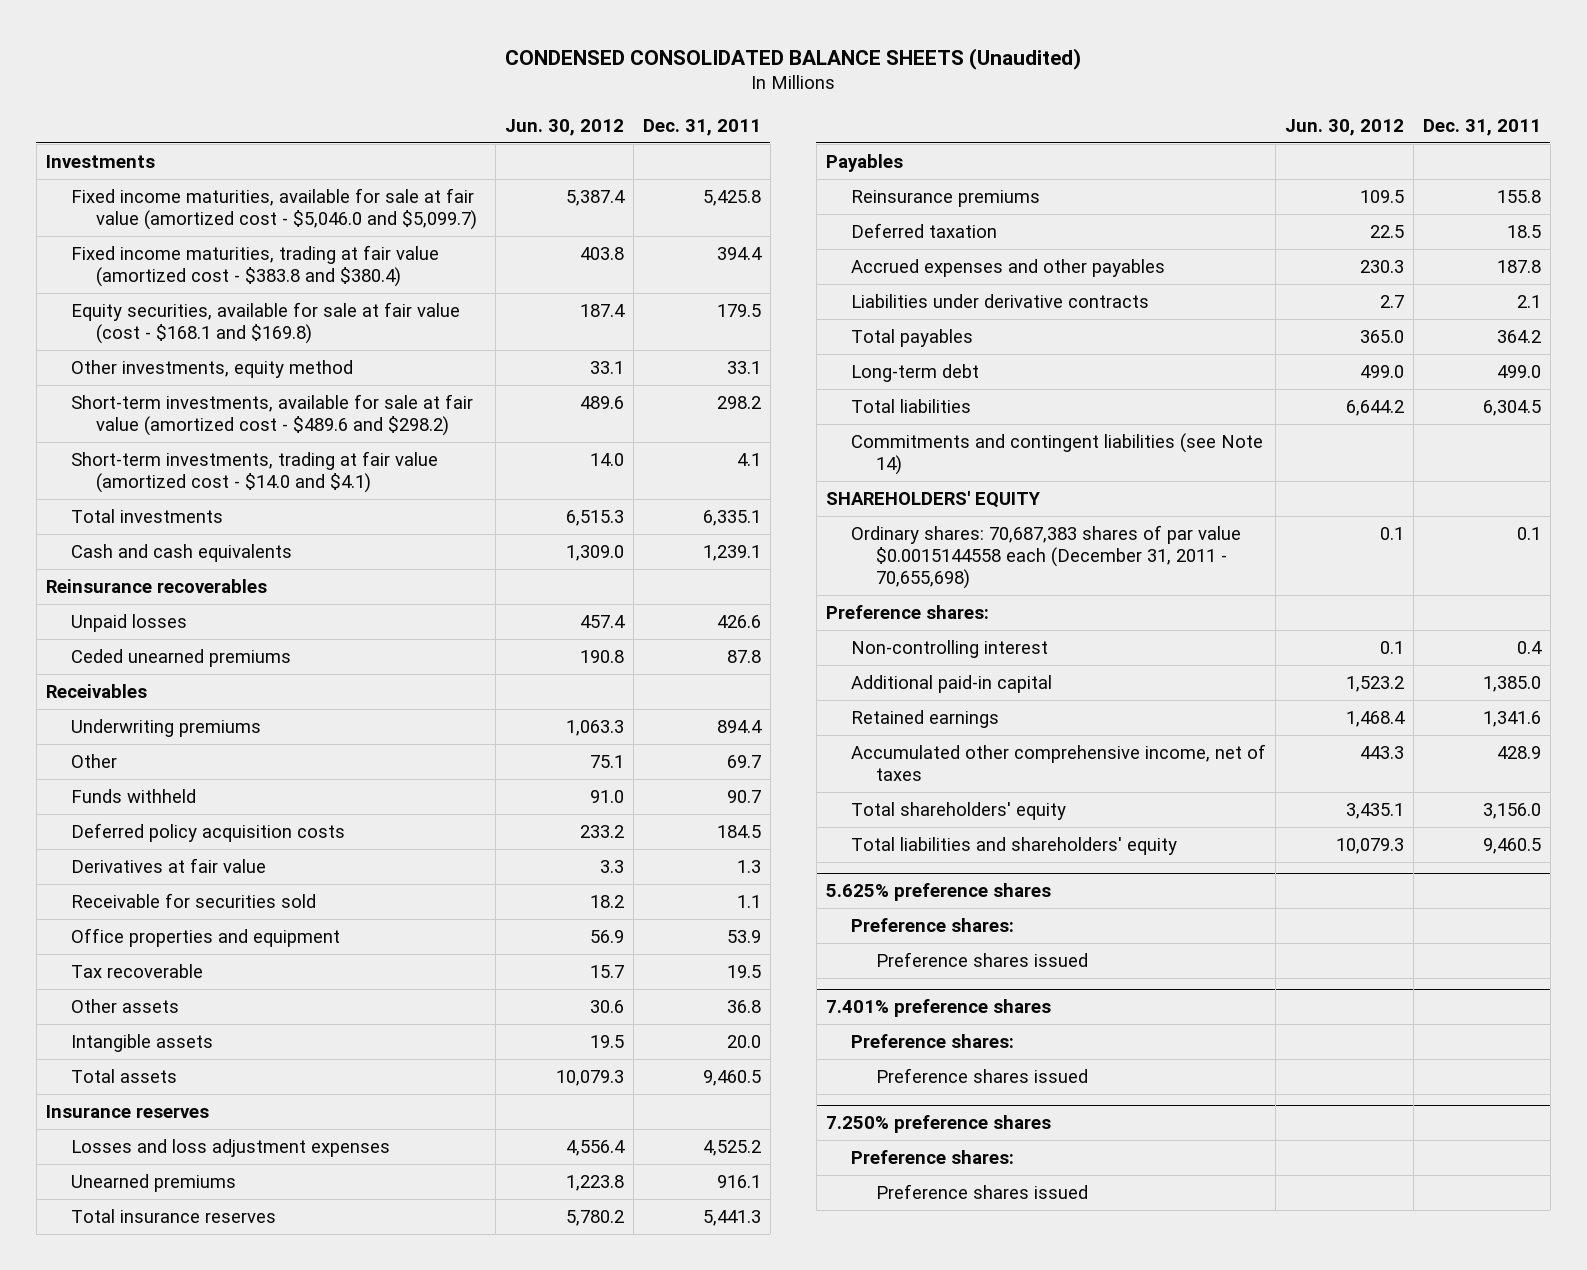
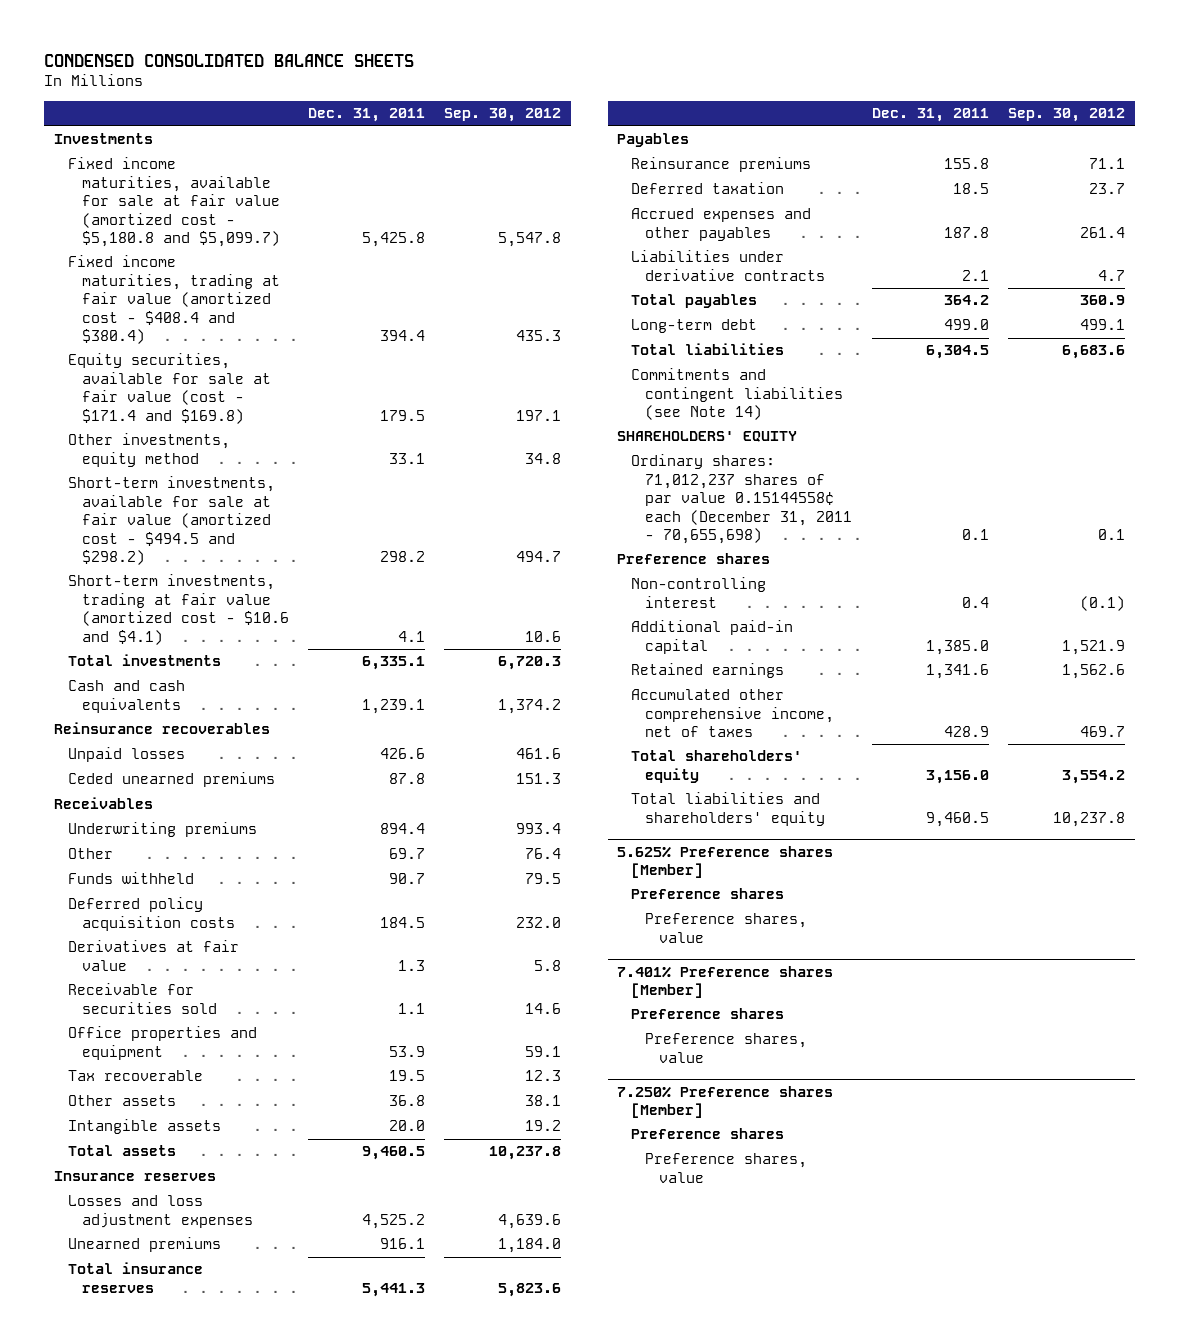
[505,47,1082,70] CONDENSED CONSOLIDATED BALANCE SHEETS (Unaudited) -> [43,53,414,67] CONDENSED CONSOLIDATED BALANCE SHEETS
[504,118,624,136] Jun. 30, 2012 -> none
none -> [444,108,562,123] Sep. 30, 2012
[70,187,477,231] Fixed income maturities, available for sale at fair value (amortized cost - $5,046.0 and $5,099.7) -> [67,157,280,247] Fixed income maturities, available for sale at fair value (amortized cost - $5,180.8 and $5,099.7)
[70,244,439,288] Fixed income maturities, trading at fair value (amortized cost - $383.8 and $380.4) -> [67,255,280,344] Fixed income maturities, trading at fair value (amortized cost - $408.4 and $380.4)
[70,301,460,345] Equity securities, available for sale at fair value (cost - $168.1 and $169.8) -> [67,353,271,424] Equity securities, available for sale at fair value (cost - $171.4 and $169.8)
[70,393,473,437] Short-term investments, available for sale at fair value (amortized cost - $489.6 and $298.2) -> [67,476,275,565] Short-term investments, available for sale at fair value (amortized cost - $494.5 and $298.2)
[70,450,438,494] Short-term investments, trading at fair value (amortized cost - $14.0 and $4.1) -> [67,574,289,645] Short-term investments, trading at fair value (amortized cost - $10.6 and $4.1)
[850,524,1241,590] Ordinary shares: 70,687,383 shares of par value $0.0015144558 each (December 31, 2011 - 70,655,698) -> [631,454,853,544] Ordinary shares: 71,012,237 shares of par value 0.15144558¢ each (December 31, 2011 - 70,655,698)
[825,604,989,619] Preference shares: -> [617,553,771,565] Preference shares
[825,883,1051,902] 5.625% preference shares -> [617,845,834,878] 5.625% Preference shares [Member]
[850,917,1014,932] Preference shares: -> [631,888,785,900] Preference shares
[875,951,1088,967] Preference shares issued -> [645,913,808,943] Preference shares, value
[825,999,1051,1018] 7.401% preference shares -> [617,965,834,998] 7.401% Preference shares [Member]
[850,1033,1014,1048] Preference shares: -> [631,1008,785,1020] Preference shares
[875,1067,1088,1083] Preference shares issued -> [645,1033,808,1063] Preference shares, value
[825,1115,1051,1134] 7.250% preference shares -> [617,1085,834,1118] 7.250% Preference shares [Member]
[850,1149,1014,1164] Preference shares: -> [631,1128,785,1140] Preference shares
[875,1183,1088,1199] Preference shares issued -> [645,1153,808,1183] Preference shares, value

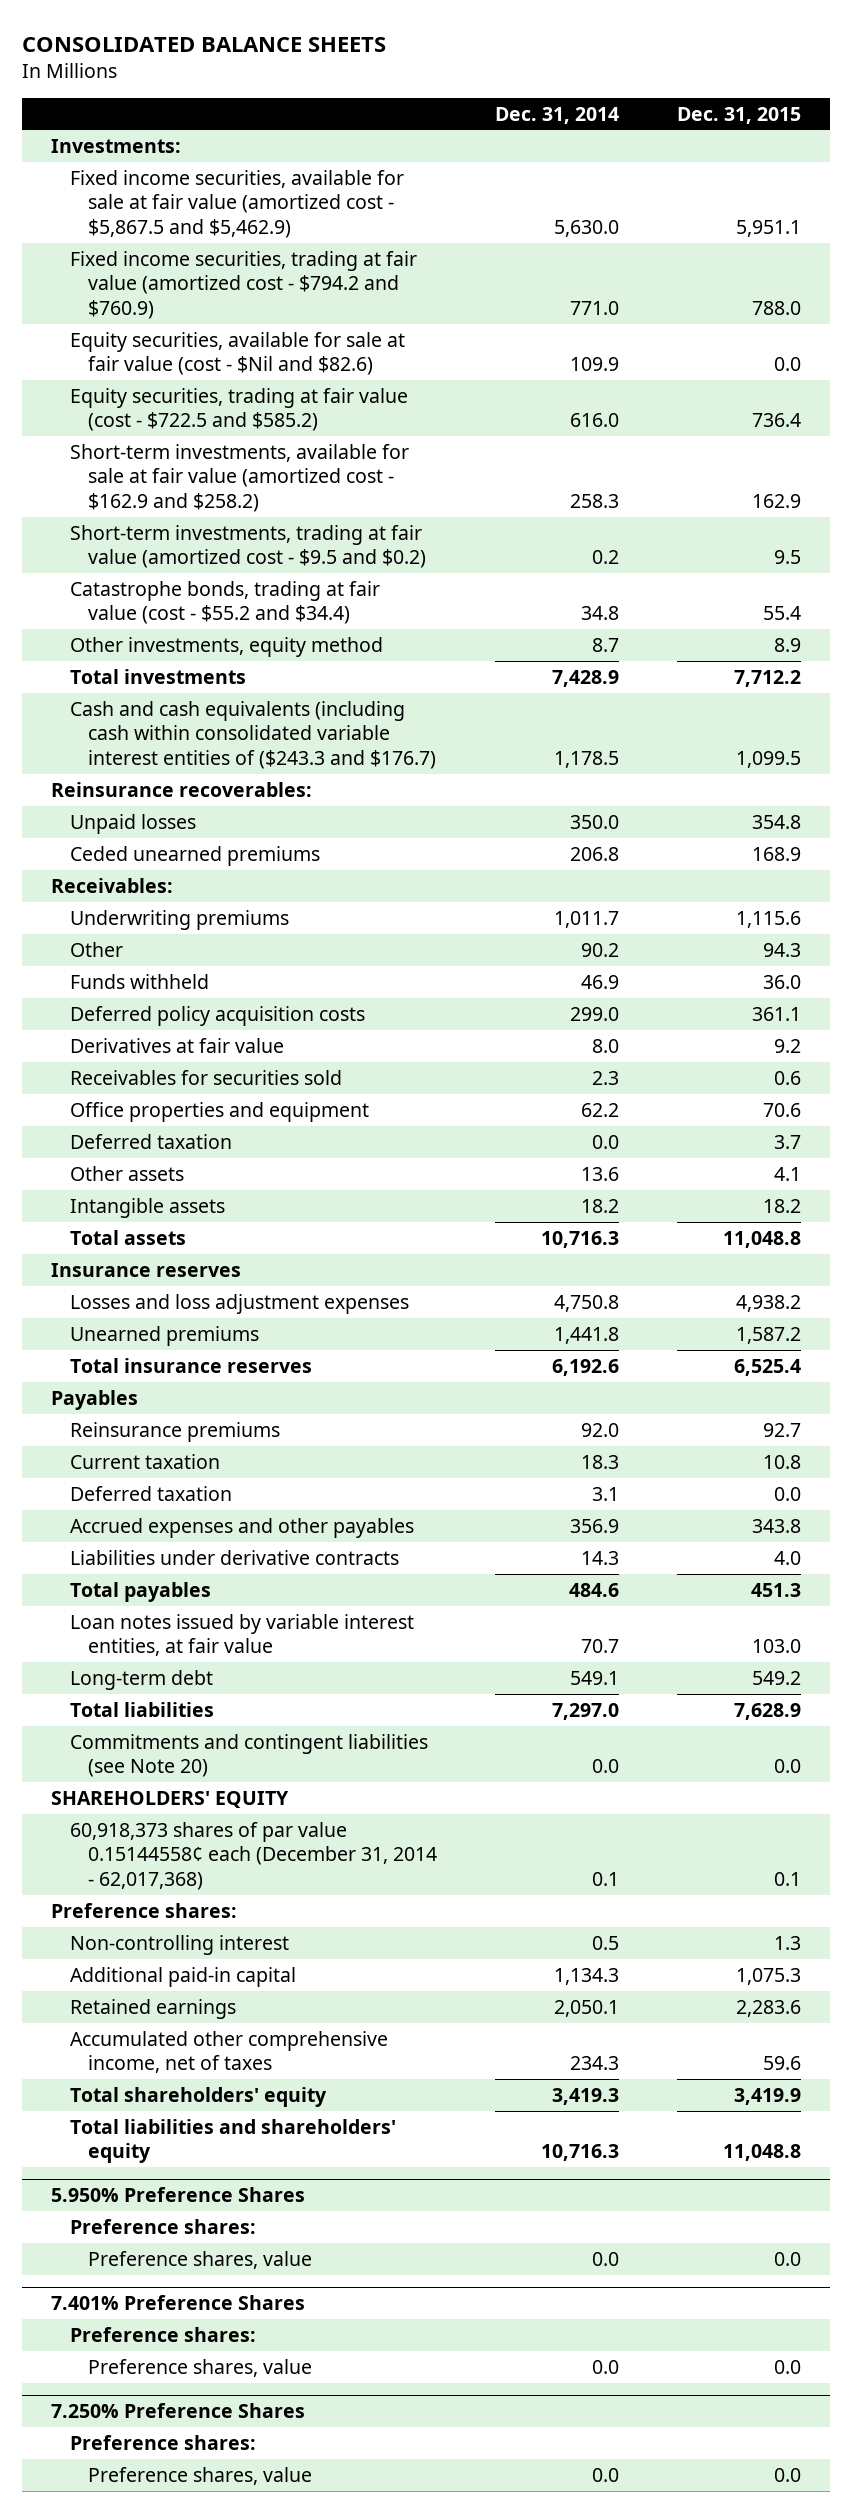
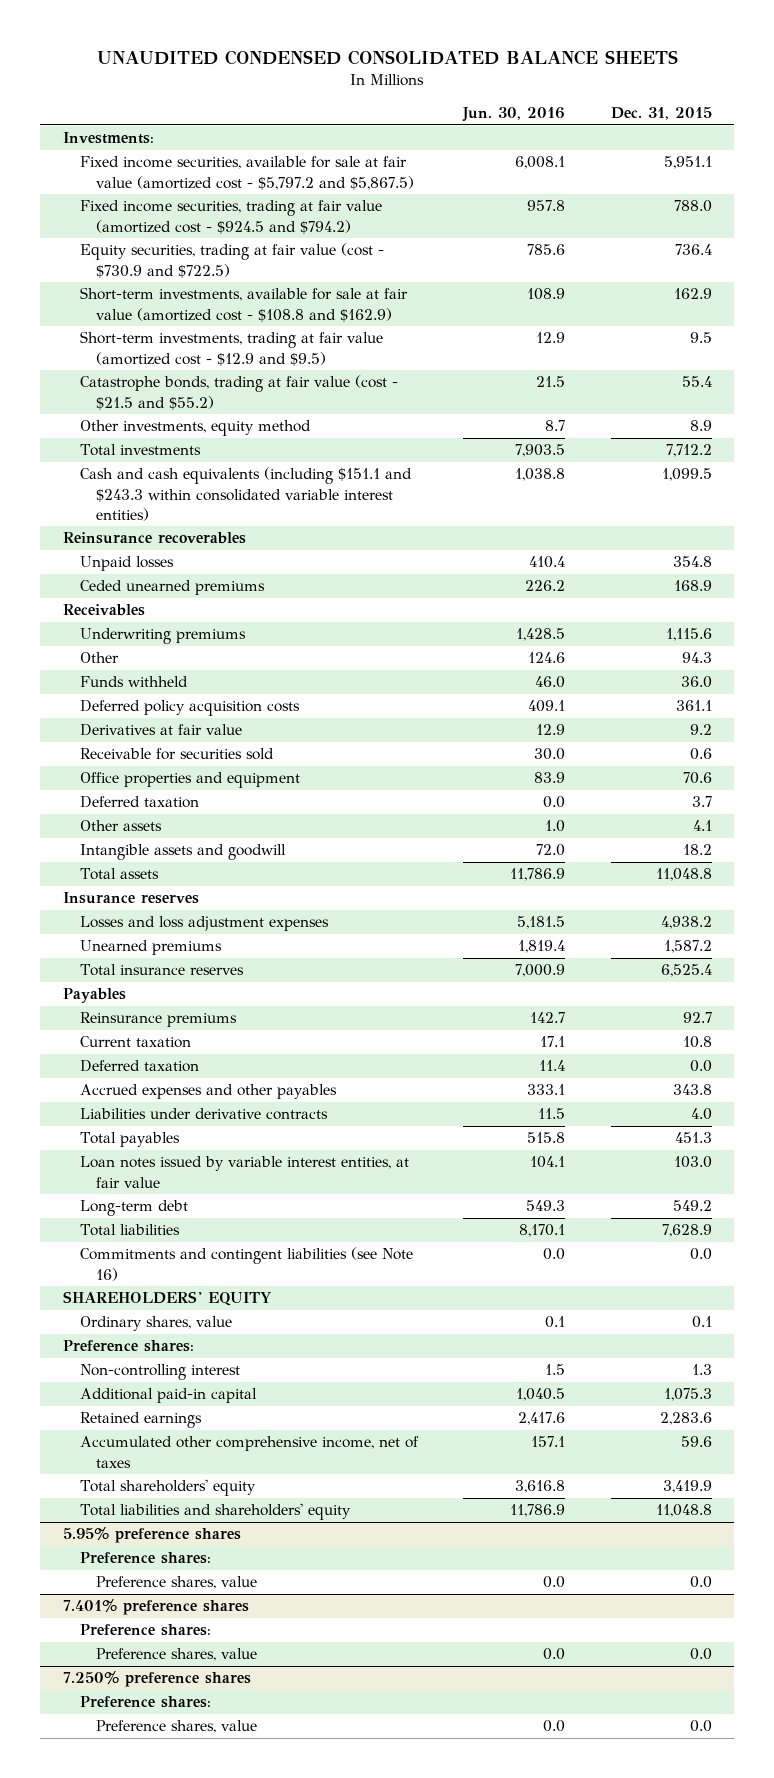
[22,37,387,53] CONSOLIDATED BALANCE SHEETS -> [97,50,679,66] UNAUDITED CONDENSED CONSOLIDATED BALANCE SHEETS
[495,106,620,124] Dec. 31, 2014 -> none
none -> [462,107,566,123] Jun. 30, 2016
[69,331,405,376] Equity securities, available for sale at fair value (cost - $Nil and $82.6) -> none
[69,169,404,239] Fixed income securities, available for sale at fair value (amortized cost - $5,867.5 and $5,462.9) -> [79,156,415,190] Fixed income securities, available for sale at fair value (amortized cost - $5,797.2 and $5,867.5)
[69,250,417,320] Fixed income securities, trading at fair value (amortized cost - $794.2 and $760.9) -> [79,200,382,234] Fixed income securities, trading at fair value (amortized cost - $924.5 and $794.2)
[69,387,408,432] Equity securities, trading at fair value (cost - $722.5 and $585.2) -> [79,243,384,278] Equity securities, trading at fair value (cost - $730.9 and $722.5)
[69,443,409,513] Short-term investments, available for sale at fair value (amortized cost - $162.9 and $258.2) -> [79,287,408,322] Short-term investments, available for sale at fair value (amortized cost - $108.8 and $162.9)
[69,524,427,569] Short-term investments, trading at fair value (amortized cost - $9.5 and $0.2) -> [79,331,383,366] Short-term investments, trading at fair value (amortized cost - $12.9 and $9.5)
[69,580,380,625] Catastrophe bonds, trading at fair value (cost - $55.2 and $34.4) -> [79,375,398,410] Catastrophe bonds, trading at fair value (cost - $21.5 and $55.2)
[69,700,437,770] Cash and cash equivalents (including cash within consolidated variable interest entities of ($243.3 and $176.7) -> [79,467,412,521] Cash and cash equivalents (including $151.1 and $243.3 within consolidated variable interest entities)
[51,781,313,797] Reinsurance recoverables: -> [62,532,246,545] Reinsurance recoverables
[51,877,174,893] Receivables: -> [62,604,145,617] Receivables
[69,1069,342,1085] Receivables for securities sold -> [79,748,274,761] Receivable for securities sold
[69,1197,225,1218] Intangible assets -> [79,844,286,861] Intangible assets and goodwill
[69,1733,428,1778] Commitments and contingent liabilities (see Note 20) -> [79,1247,413,1281] Commitments and contingent liabilities (see Note 16)
[69,1821,438,1891] 60,918,373 shares of par value 0.15144558¢ each (December 31, 2014 - 62,017,368) -> [79,1316,232,1332] Ordinary shares, value
[51,2187,306,2203] 5.950% Preference Shares -> [62,1527,241,1544] 5.95% preference shares
[51,2295,306,2311] 7.401% Preference Shares -> [62,1599,249,1616] 7.401% preference shares
[51,2403,306,2419] 7.250% Preference Shares -> [62,1671,251,1688] 7.250% preference shares

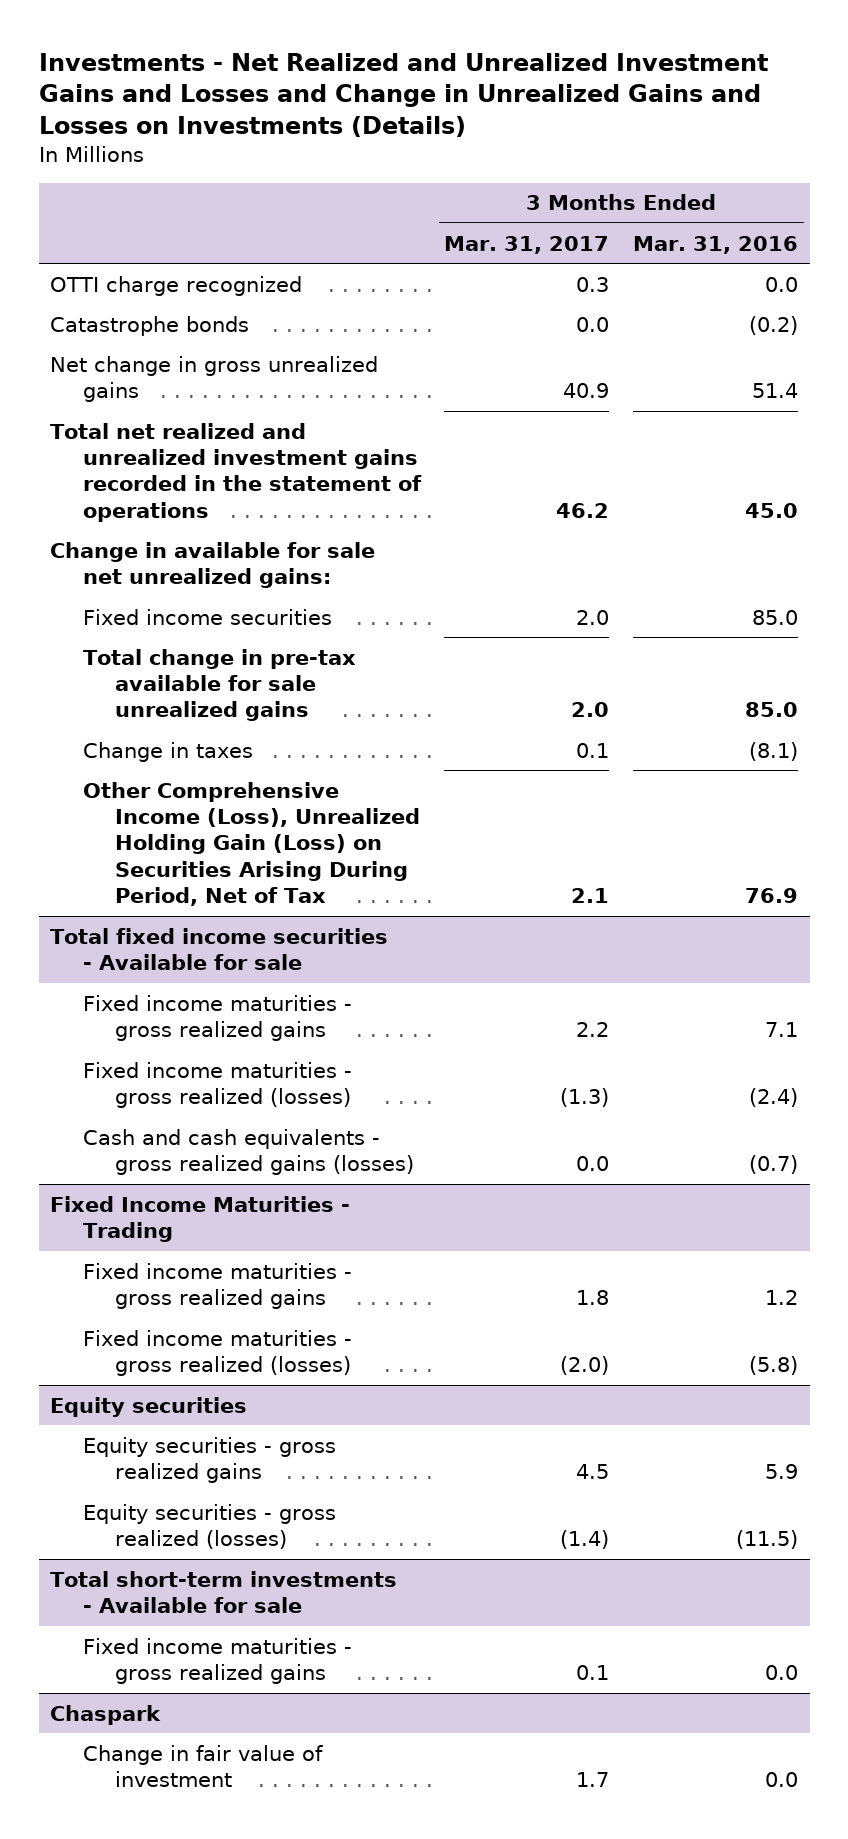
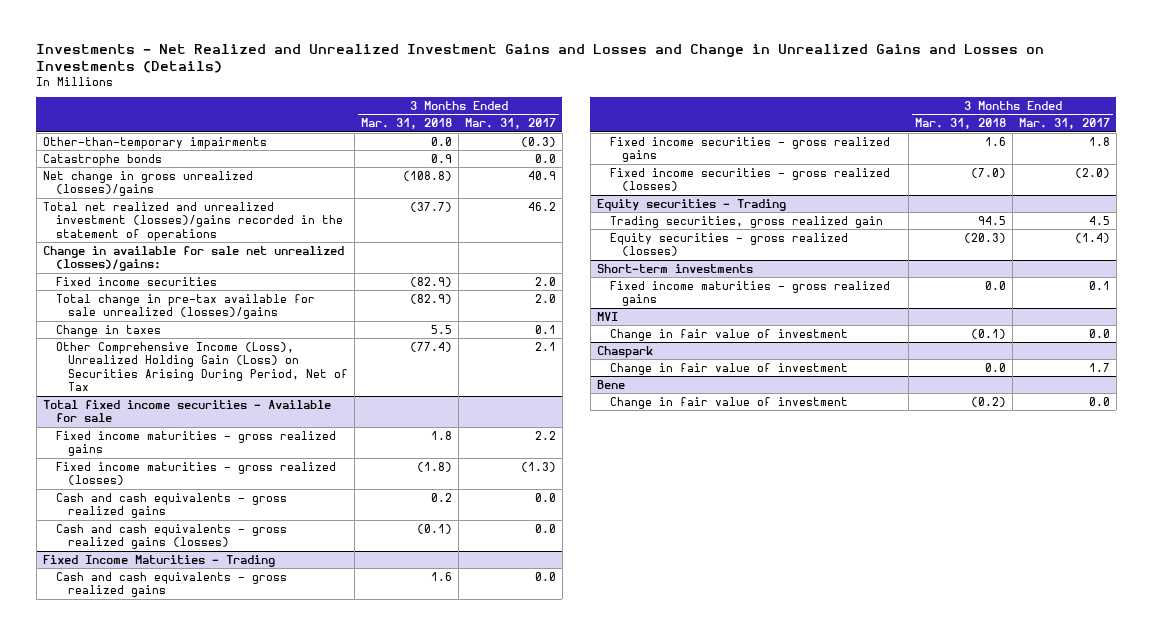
[632,235,798,254] Mar. 31, 2016 -> none
none -> [361,118,453,130] Mar. 31, 2018
[50,275,303,296] OTTI charge recognized -> none
none -> [42,136,267,149] Other-than-temporary impairments
[50,355,379,402] Net change in gross unrealized gains -> [42,170,253,197] Net change in gross unrealized (losses)/gains
[50,422,422,522] Total net realized and unrealized investment gains recorded in the statement of operations -> [42,201,343,241] Total net realized and unrealized investment (losses)/gains recorded in the statement of operations
[50,541,376,588] Change in available for sale net unrealized gains: -> [42,245,344,272] Change in available for sale net unrealized (losses)/gains:
[82,648,356,722] Total change in pre-tax available for sale unrealized gains -> [55,293,315,320] Total change in pre-tax available for sale unrealized (losses)/gains
none -> [55,492,287,519] Cash and cash equivalents - gross realized gains
none -> [55,571,287,598] Cash and cash equivalents - gross realized gains
[82,1262,352,1309] Fixed income maturities - gross realized gains -> [609,136,890,163] Fixed income securities - gross realized gains
[82,1329,352,1376] Fixed income maturities - gross realized (losses) -> [609,167,890,192] Fixed income securities - gross realized (losses)
[50,1396,248,1417] Equity securities -> [596,198,786,211] Equity securities - Trading
[82,1436,336,1483] Equity securities - gross realized gains -> [609,215,883,228] Trading securities, gross realized gain
[50,1570,398,1613] Total short-term investments - Available for sale -> [596,263,753,273] Short-term investments
none -> [596,311,618,321] MVI
none -> [609,328,848,341] Change in fair value of investment
none -> [596,379,625,389] Bene
none -> [609,396,848,409] Change in fair value of investment

